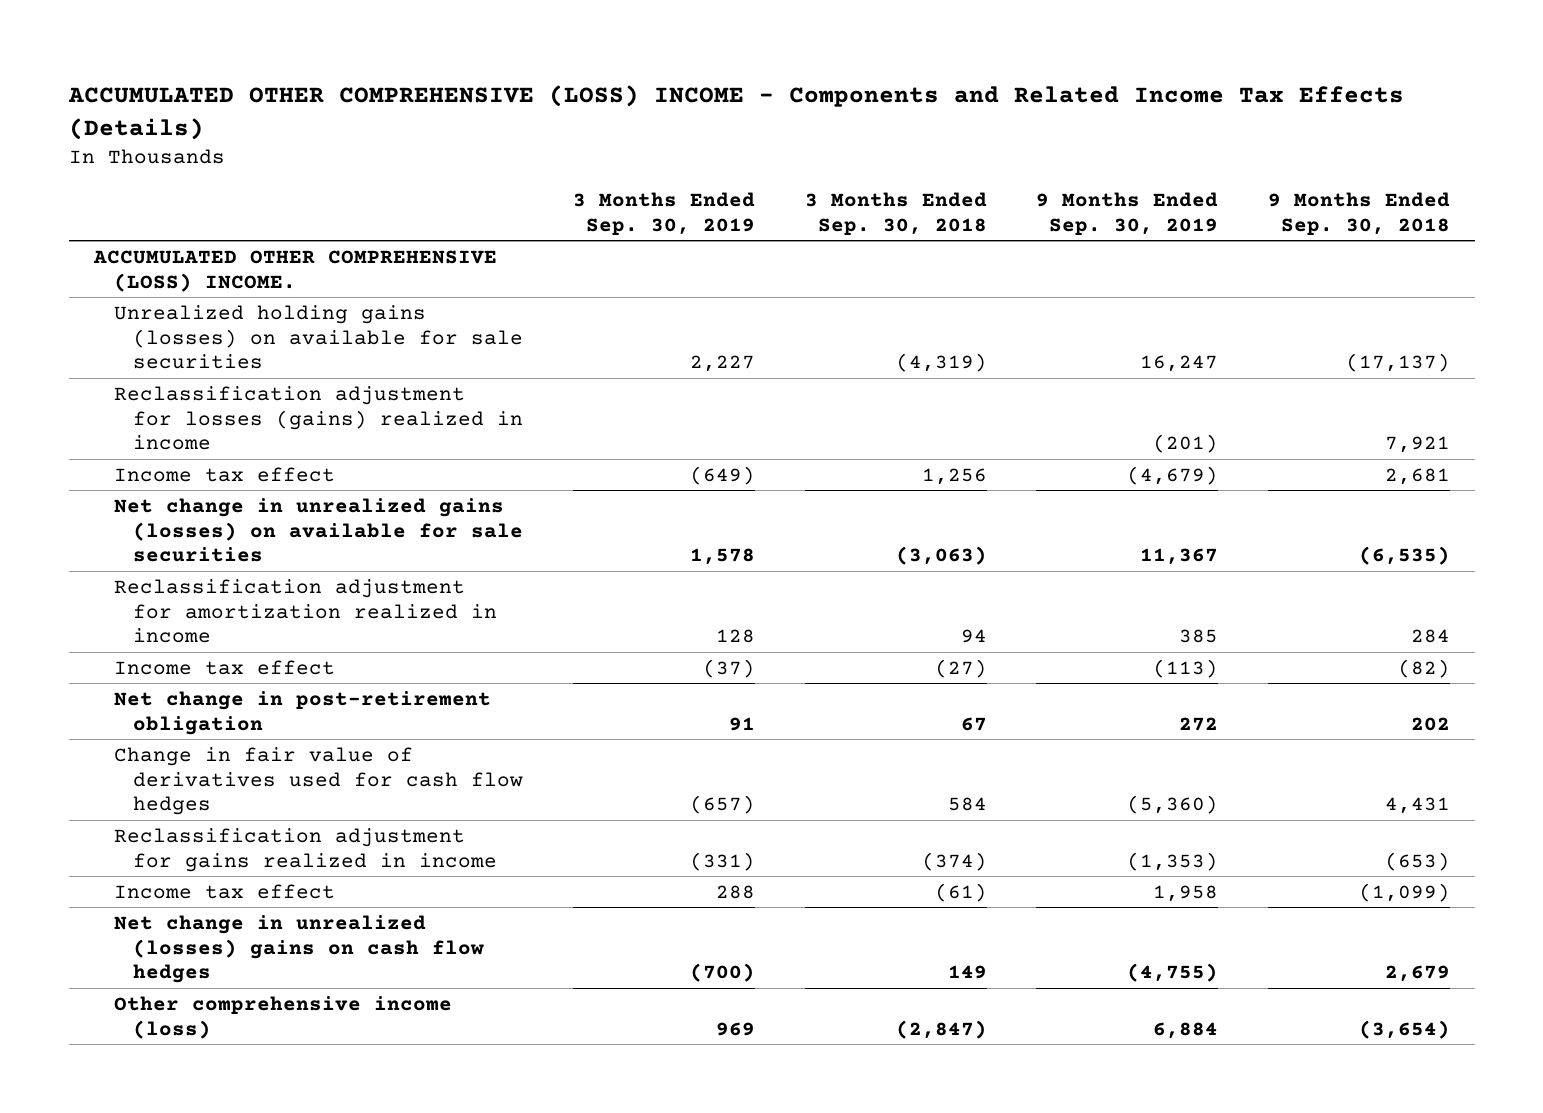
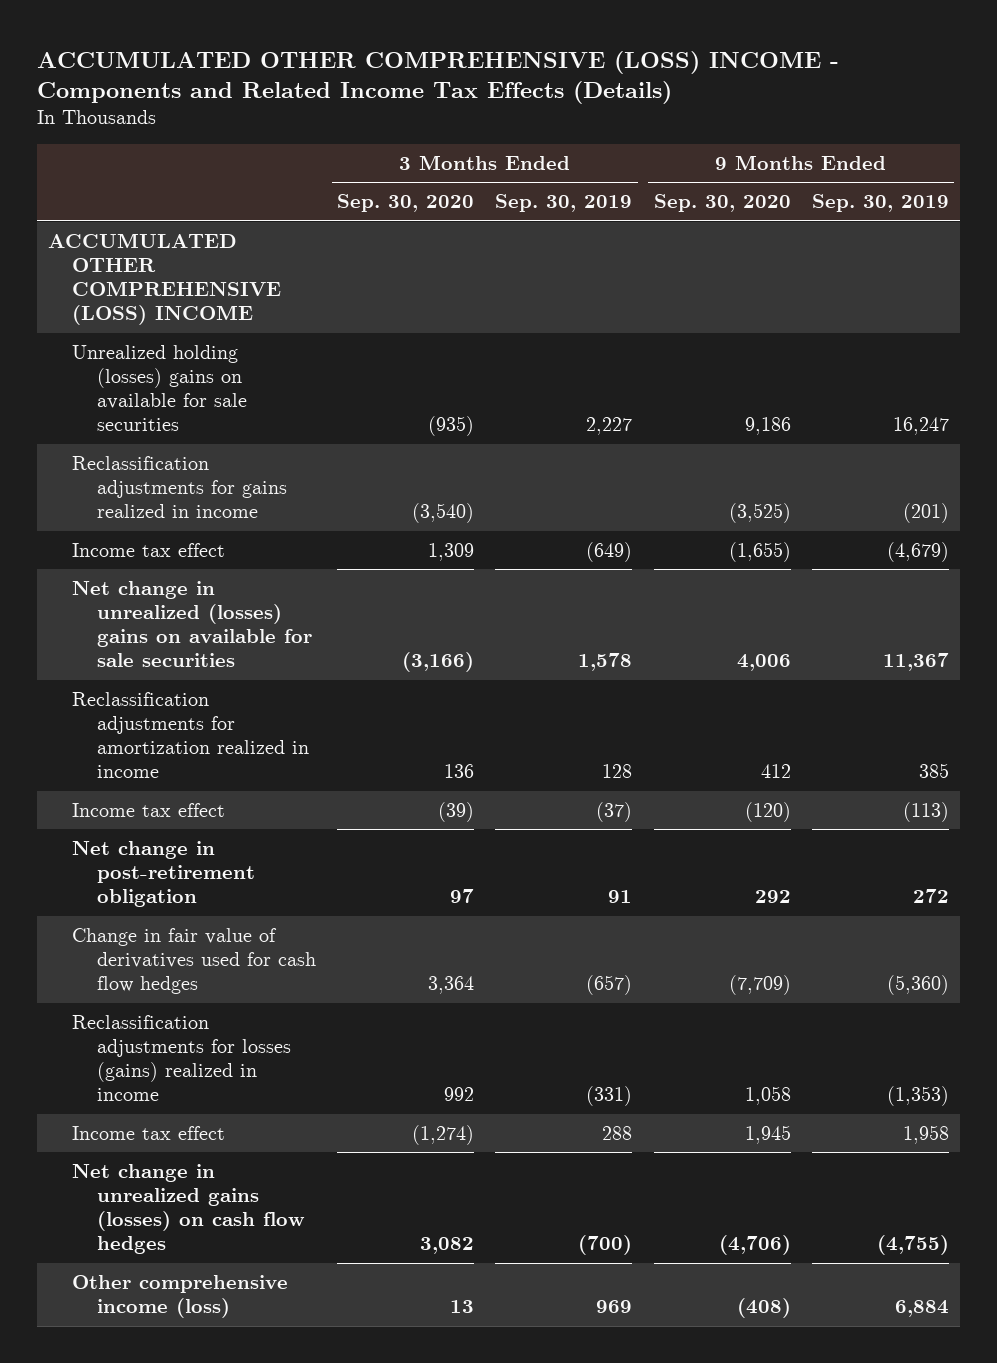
[804,192,987,235] 3 Months Ended Sep. 30, 2018 -> none
[1267,192,1450,235] 9 Months Ended Sep. 30, 2018 -> none
none -> [336,194,474,213] Sep. 30, 2020
none -> [653,194,791,213] Sep. 30, 2020
[92,249,497,292] ACCUMULATED OTHER COMPREHENSIVE (LOSS) INCOME. -> [47,232,282,326] ACCUMULATED OTHER COMPREHENSIVE (LOSS) INCOME
[113,304,524,370] Unrealized holding gains (losses) on available for sale securities -> [72,344,247,432] Unrealized holding (losses) gains on available for sale securities
[113,385,524,451] Reclassification adjustment for losses (gains) realized in income -> [72,455,287,519] Reclassification adjustments for gains realized in income
[113,497,524,563] Net change in unrealized gains (losses) on available for sale securities -> [72,580,312,668] Net change in unrealized (losses) gains on available for sale securities
[113,578,498,644] Reclassification adjustment for amortization realized in income -> [72,691,309,779] Reclassification adjustments for amortization realized in income
[113,827,498,872] Reclassification adjustment for gains realized in income -> [72,1014,291,1102] Reclassification adjustments for losses (gains) realized in income
[113,914,485,984] Net change in unrealized (losses) gains on cash flow hedges -> [72,1163,305,1255] Net change in unrealized gains (losses) on cash flow hedges

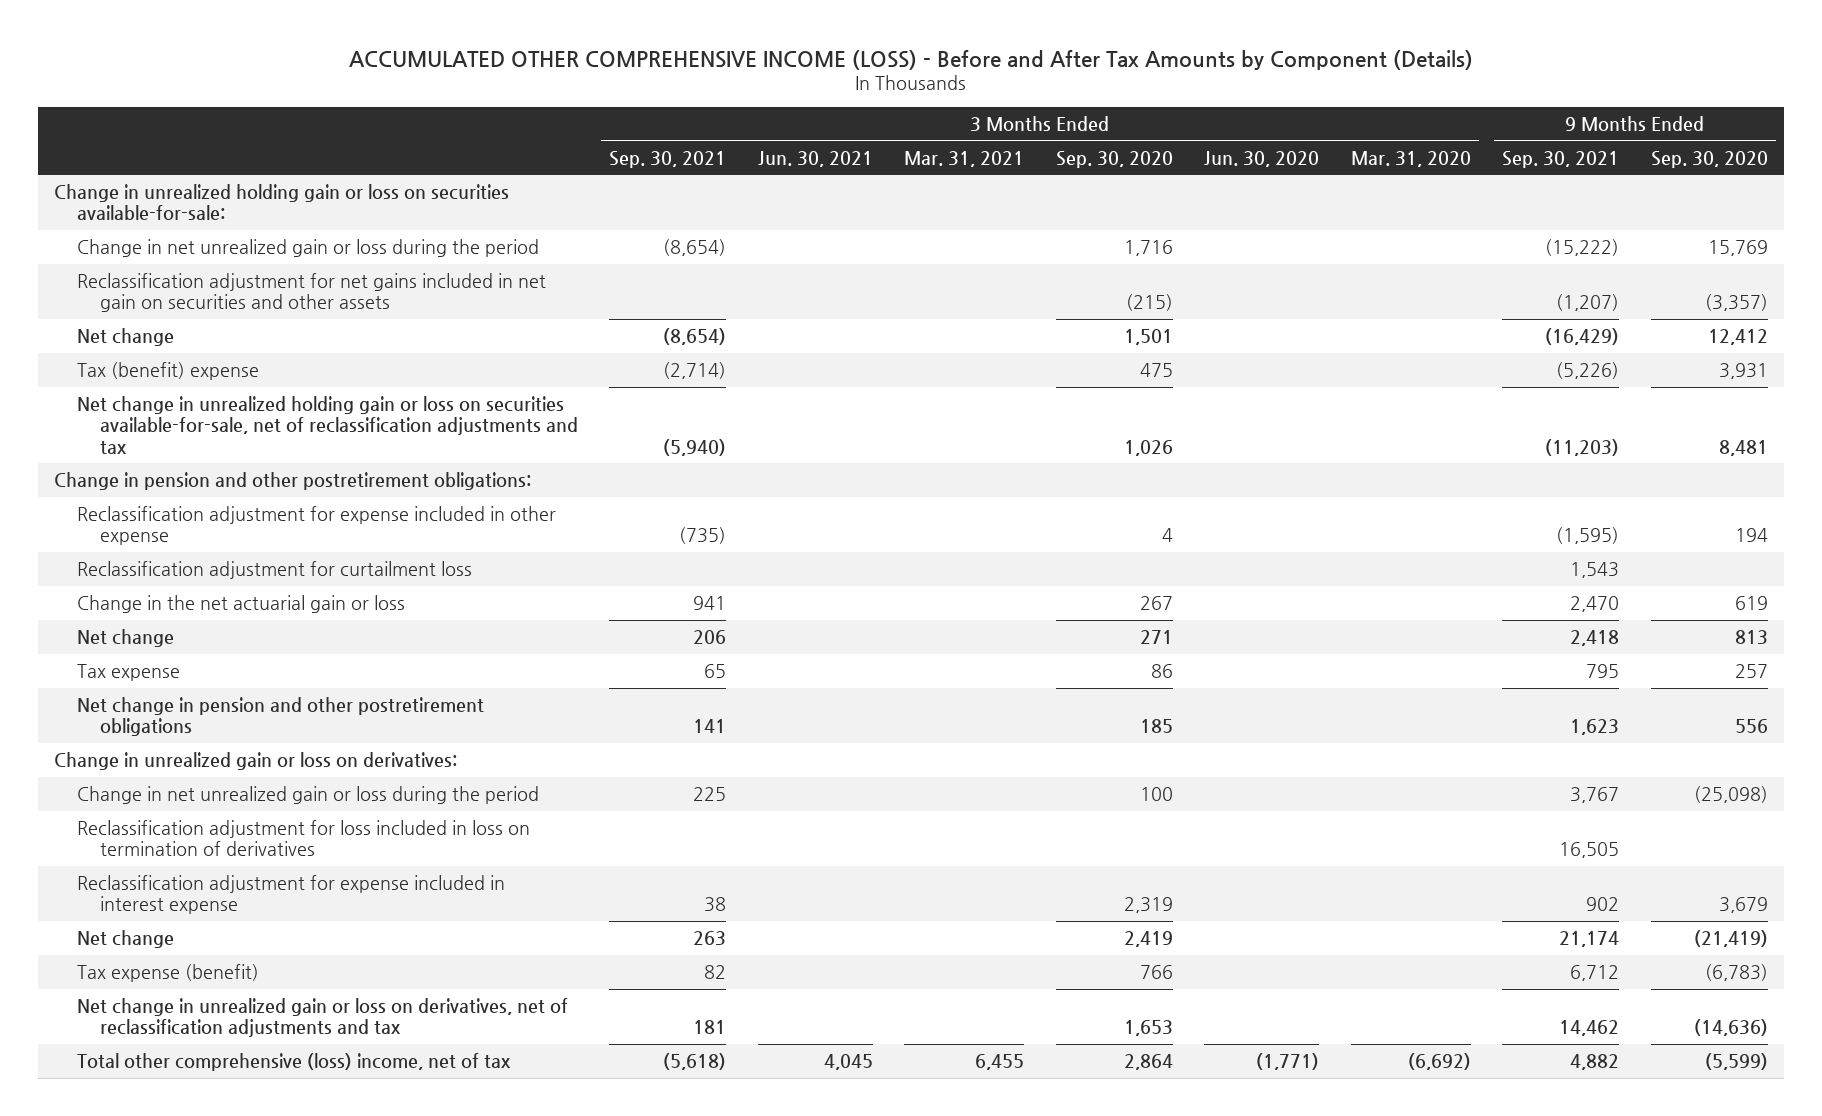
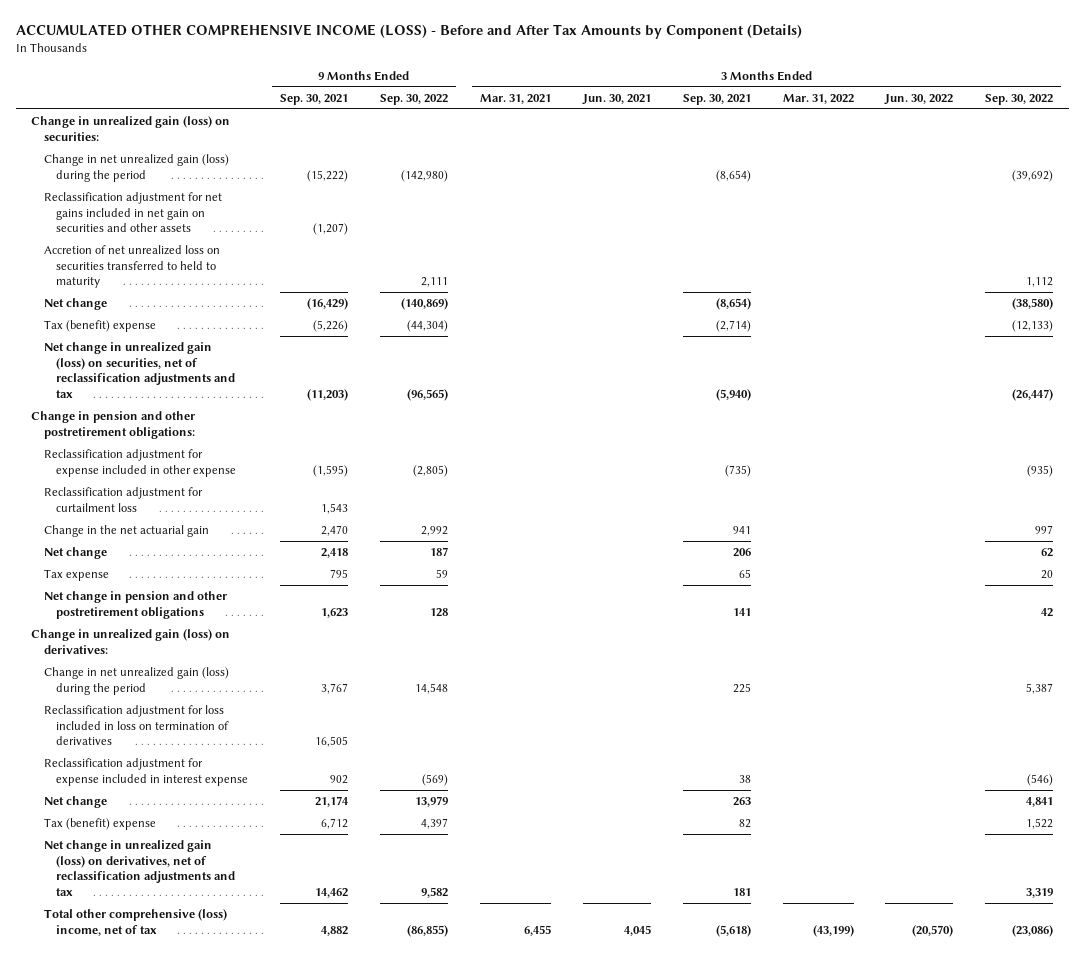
[1055,150,1173,168] Sep. 30, 2020 -> none
[1204,150,1320,167] Jun. 30, 2020 -> none
[1350,150,1471,167] Mar. 31, 2020 -> none
[1650,150,1768,168] Sep. 30, 2020 -> none
none -> [380,93,449,105] Sep. 30, 2022
none -> [782,93,854,104] Mar. 31, 2022
none -> [884,93,954,105] Jun. 30, 2022
none -> [985,93,1054,105] Sep. 30, 2022
[53,183,509,221] Change in unrealized holding gain or loss on securities available-for-sale: -> [31,116,231,141] Change in unrealized gain (loss) on securities:
[76,238,539,257] Change in net unrealized gain or loss during the period -> [43,154,229,182] Change in net unrealized gain (loss) during the period
none -> [43,245,220,289] Accretion of net unrealized loss on securities transferred to held to maturity
[76,395,578,454] Net change in unrealized holding gain or loss on securities available-for-sale, net of reclassification adjustments and tax -> [43,342,236,398] Net change in unrealized gain (loss) on securities, net of reclassification adjustments and tax
[76,594,405,613] Change in the net actuarial gain or loss -> [43,525,209,538] Change in the net actuarial gain
[53,751,457,770] Change in unrealized gain or loss on derivatives: -> [31,629,231,654] Change in unrealized gain (loss) on derivatives:
[76,785,539,804] Change in net unrealized gain or loss during the period -> [43,667,229,695] Change in net unrealized gain (loss) during the period
[76,963,259,982] Tax expense (benefit) -> [43,818,156,831] Tax (benefit) expense
[76,997,568,1038] Net change in unrealized gain or loss on derivatives, net of reclassification adjustments and tax -> [43,840,236,896] Net change in unrealized gain (loss) on derivatives, net of reclassification adjustments and tax

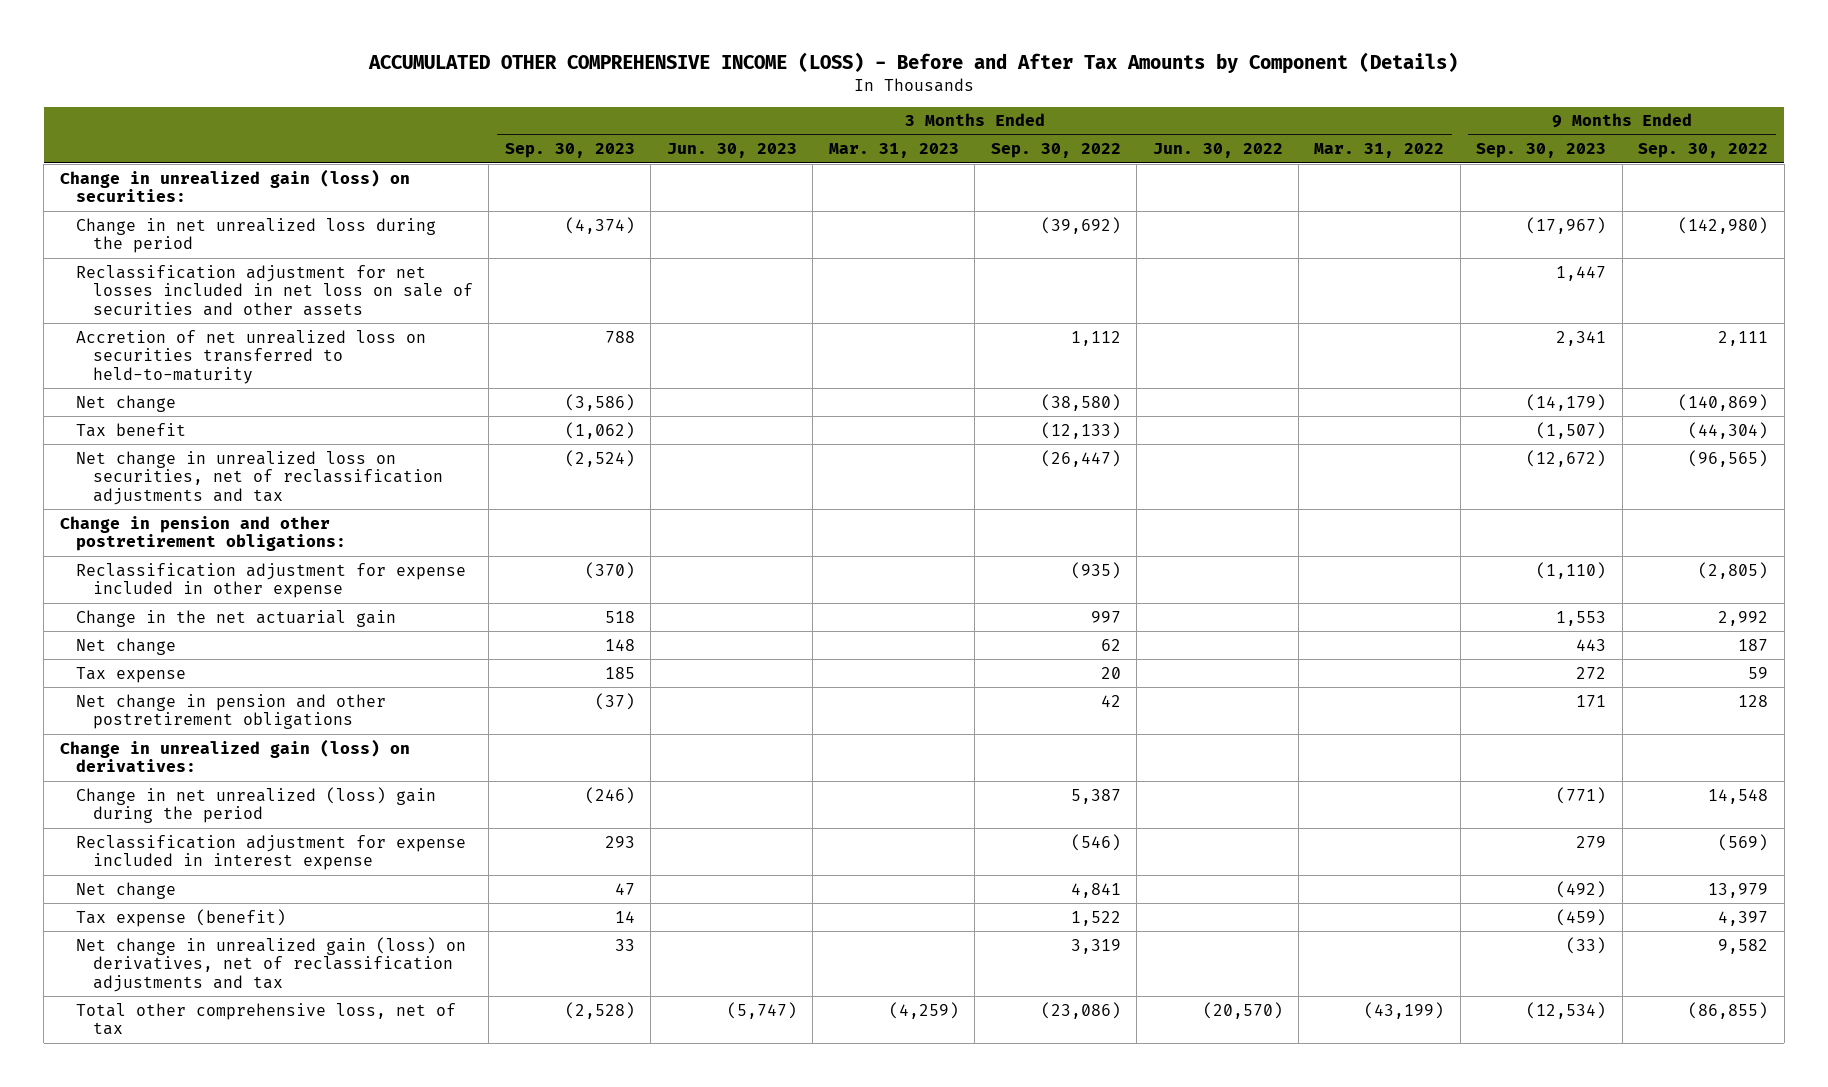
[280,93,349,105] Sep. 30, 2021 -> none
[480,93,552,104] Mar. 31, 2021 -> none
[581,93,651,105] Jun. 30, 2021 -> none
[682,93,751,105] Sep. 30, 2021 -> none
none -> [504,143,635,159] Sep. 30, 2023
none -> [666,143,797,159] Jun. 30, 2023
none -> [828,143,959,159] Mar. 31, 2023
none -> [1476,143,1607,159] Sep. 30, 2023
[43,154,229,182] Change in net unrealized gain (loss) during the period -> [76,217,437,254] Change in net unrealized loss during the period
[43,192,222,233] Reclassification adjustment for net gains included in net gain on securities and other assets -> [76,264,473,316] Reclassification adjustment for net losses included in net loss on sale of securities and other assets
[43,245,220,289] Accretion of net unrealized loss on securities transferred to held to maturity -> [76,329,427,384] Accretion of net unrealized loss on securities transferred to held-to-maturity
[43,320,156,333] Tax (benefit) expense -> [76,422,187,437] Tax benefit
[43,342,236,398] Net change in unrealized gain (loss) on securities, net of reclassification adjustments and tax -> [76,450,443,505] Net change in unrealized loss on securities, net of reclassification adjustments and tax
[43,487,203,512] Reclassification adjustment for curtailment loss -> none
[43,705,230,746] Reclassification adjustment for loss included in loss on termination of derivatives -> none
[43,667,229,695] Change in net unrealized gain (loss) during the period -> [76,786,437,824] Change in net unrealized (loss) gain during the period
[43,818,156,831] Tax (benefit) expense -> [76,908,287,927] Tax expense (benefit)
[43,909,227,936] Total other comprehensive (loss) income, net of tax -> [76,1002,457,1036] Total other comprehensive loss, net of tax

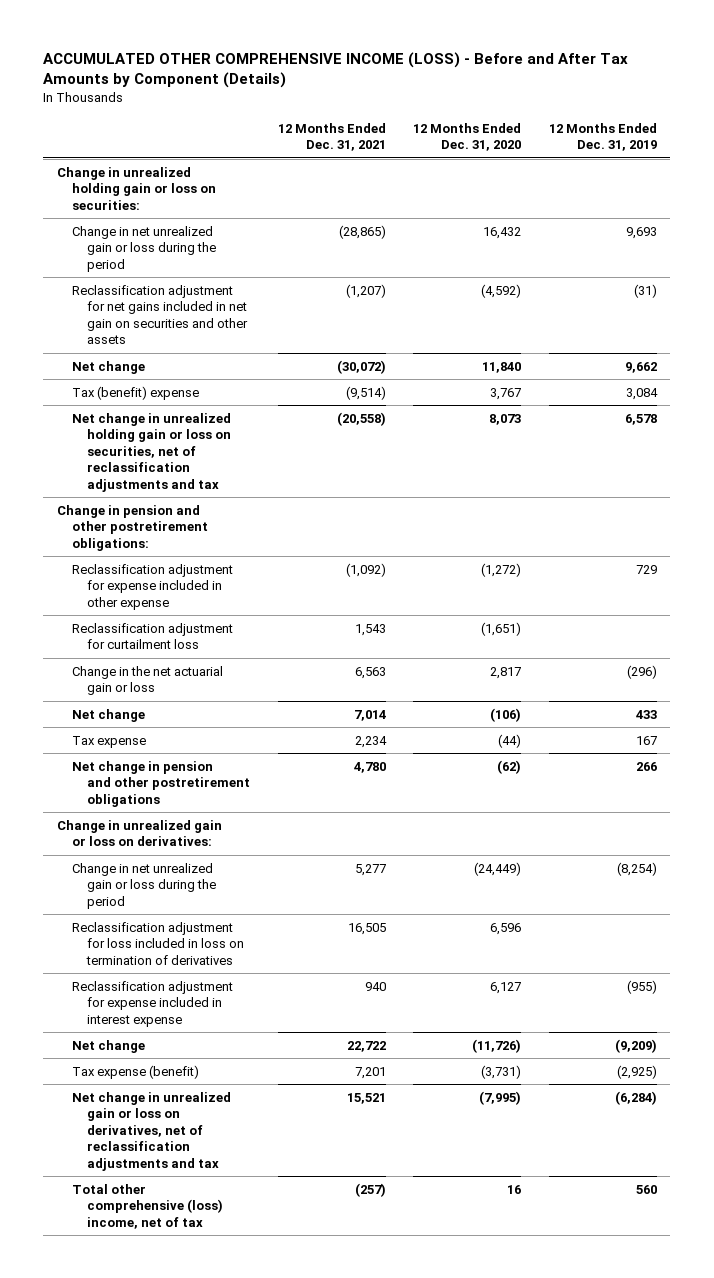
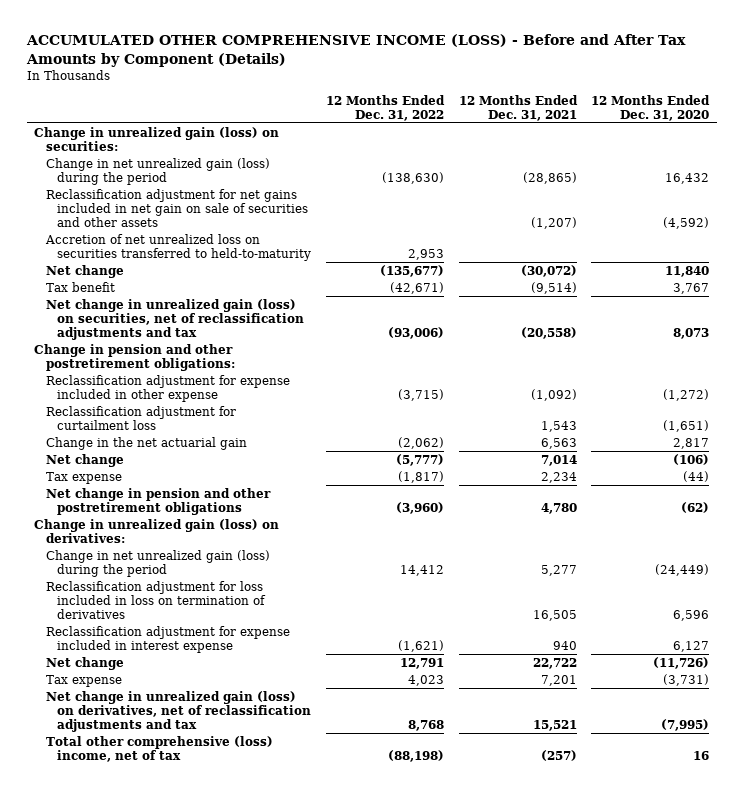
[548,122,657,152] 12 Months Ended Dec. 31, 2019 -> none
none -> [325,94,445,121] 12 Months Ended Dec. 31, 2022
[56,166,216,210] Change in unrealized holding gain or loss on securities: -> [34,126,280,151] Change in unrealized gain (loss) on securities:
[71,225,216,272] Change in net unrealized gain or loss during the period -> [45,157,270,185] Change in net unrealized gain (loss) during the period
[71,284,248,345] Reclassification adjustment for net gains included in net gain on securities and other assets -> [45,188,309,227] Reclassification adjustment for net gains included in net gain on sale of securities and other assets
none -> [44,233,312,261] Accretion of net unrealized loss on securities transferred to held-to-maturity
[71,385,199,400] Tax (benefit) expense -> [45,281,115,292] Tax benefit
[71,412,231,492] Net change in unrealized holding gain or loss on securities, net of reclassification adjustments and tax -> [45,298,305,340] Net change in unrealized gain (loss) on securities, net of reclassification adjustments and tax
[71,665,223,696] Change in the net actuarial gain or loss -> [45,436,247,450] Change in the net actuarial gain
[56,819,222,847] Change in unrealized gain or loss on derivatives: -> [34,518,280,543] Change in unrealized gain (loss) on derivatives:
[71,862,216,909] Change in net unrealized gain or loss during the period -> [45,549,270,577] Change in net unrealized gain (loss) during the period
[71,1064,199,1079] Tax expense (benefit) -> [45,674,122,687] Tax expense
[71,1091,231,1171] Net change in unrealized gain or loss on derivatives, net of reclassification adjustments and tax -> [45,690,312,732] Net change in unrealized gain (loss) on derivatives, net of reclassification adjustments and tax

